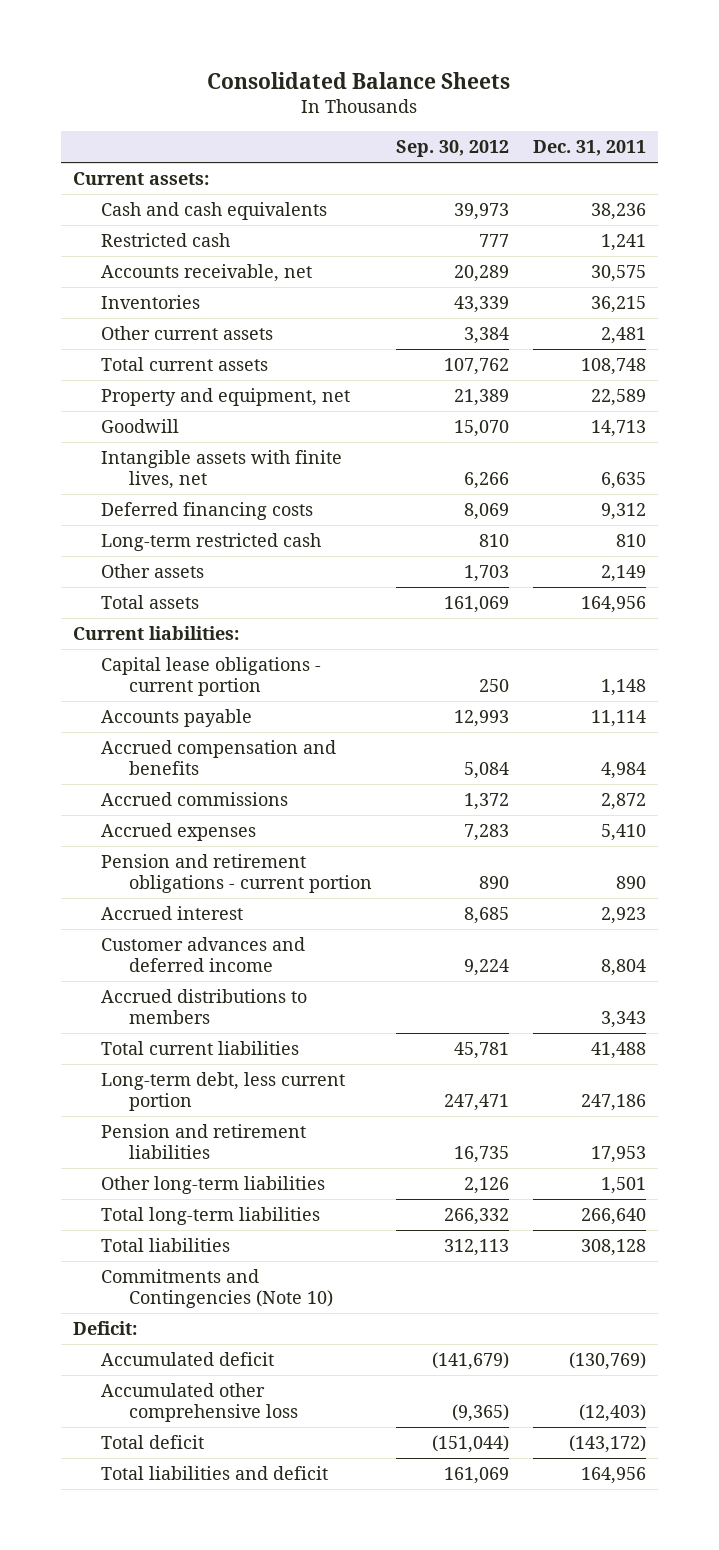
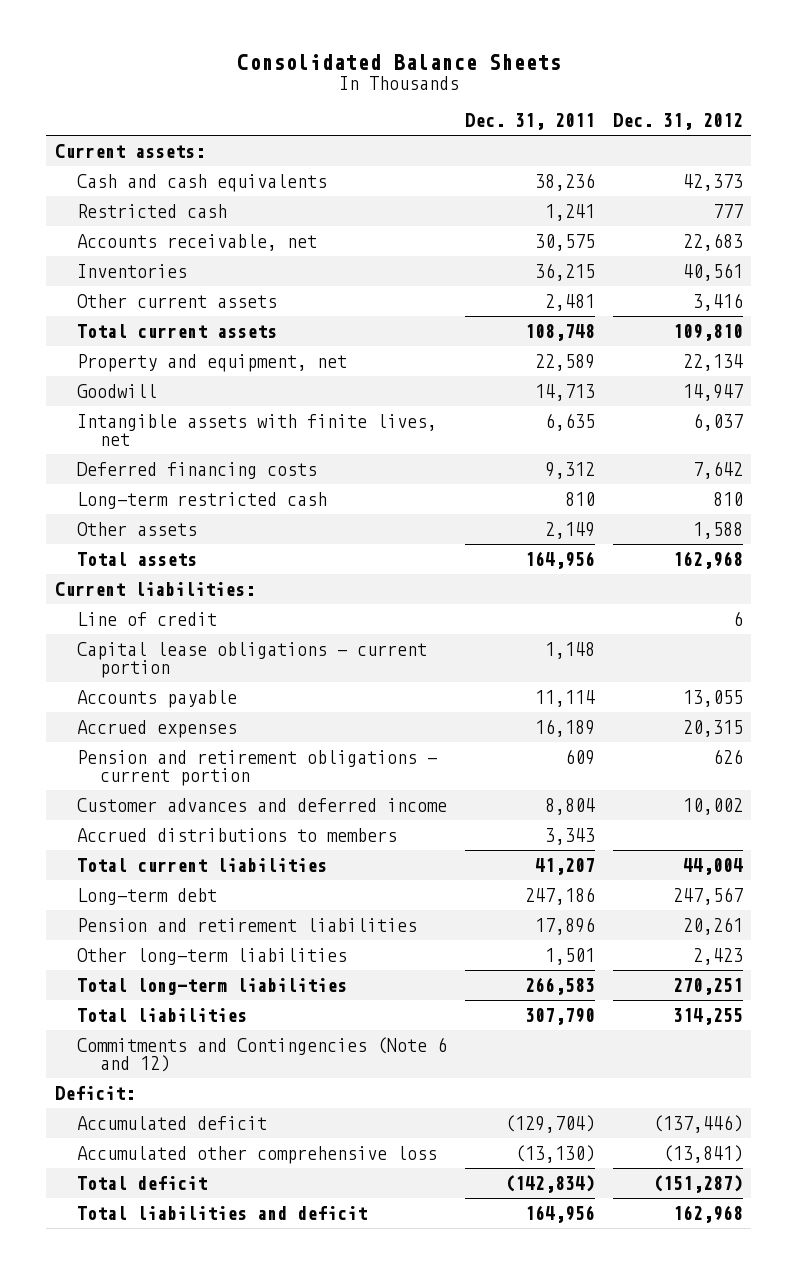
[395,140,509,158] Sep. 30, 2012 -> none
none -> [612,113,743,131] Dec. 31, 2012
none -> [77,611,218,626] Line of credit
[100,739,336,776] Accrued compensation and benefits -> none
[100,791,288,806] Accrued commissions -> none
[100,905,243,920] Accrued interest -> none
[601,823,647,841] 5,410 -> [534,718,595,737] 16,189
[616,876,647,890] 890 -> [564,748,595,765] 609
[591,1041,647,1059] 41,488 -> [534,857,595,875] 41,207
[100,1071,345,1112] Long-term debt, less current portion -> [77,887,218,905] Long-term debt
[591,1146,647,1164] 17,953 -> [534,916,595,935] 17,896
[581,1207,647,1225] 266,640 -> [524,976,595,995] 266,583
[581,1238,647,1256] 308,128 -> [524,1007,595,1025] 307,790
[100,1268,333,1309] Commitments and Contingencies (Note 10) -> [77,1036,448,1073] Commitments and Contingencies (Note 6 and 12)
[569,1351,647,1370] (130,769) -> [504,1114,595,1133] (129,704)
[579,1404,647,1423] (12,403) -> [514,1144,595,1163] (13,130)
[569,1434,647,1453] (143,172) -> [504,1174,595,1193] (142,834)

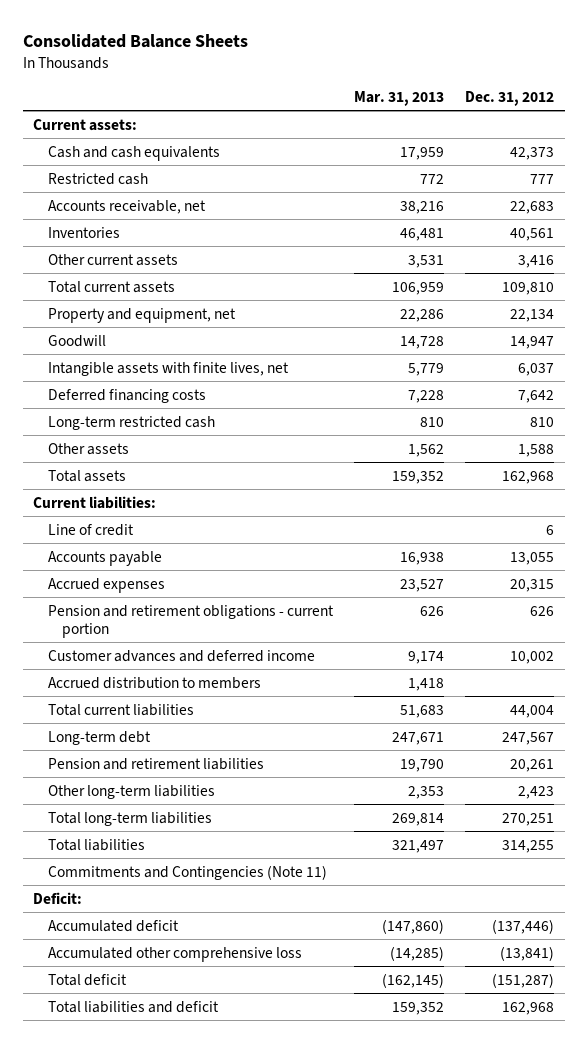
[464,113,595,131] Dec. 31, 2011 -> none
none -> [354,90,445,106] Mar. 31, 2013
[77,641,428,679] Capital lease obligations - current portion -> none
[77,827,398,842] Accrued distributions to members -> [47,676,261,689] Accrued distribution to members
[77,1036,448,1073] Commitments and Contingencies (Note 6 and 12) -> [47,864,327,880] Commitments and Contingencies (Note 11)

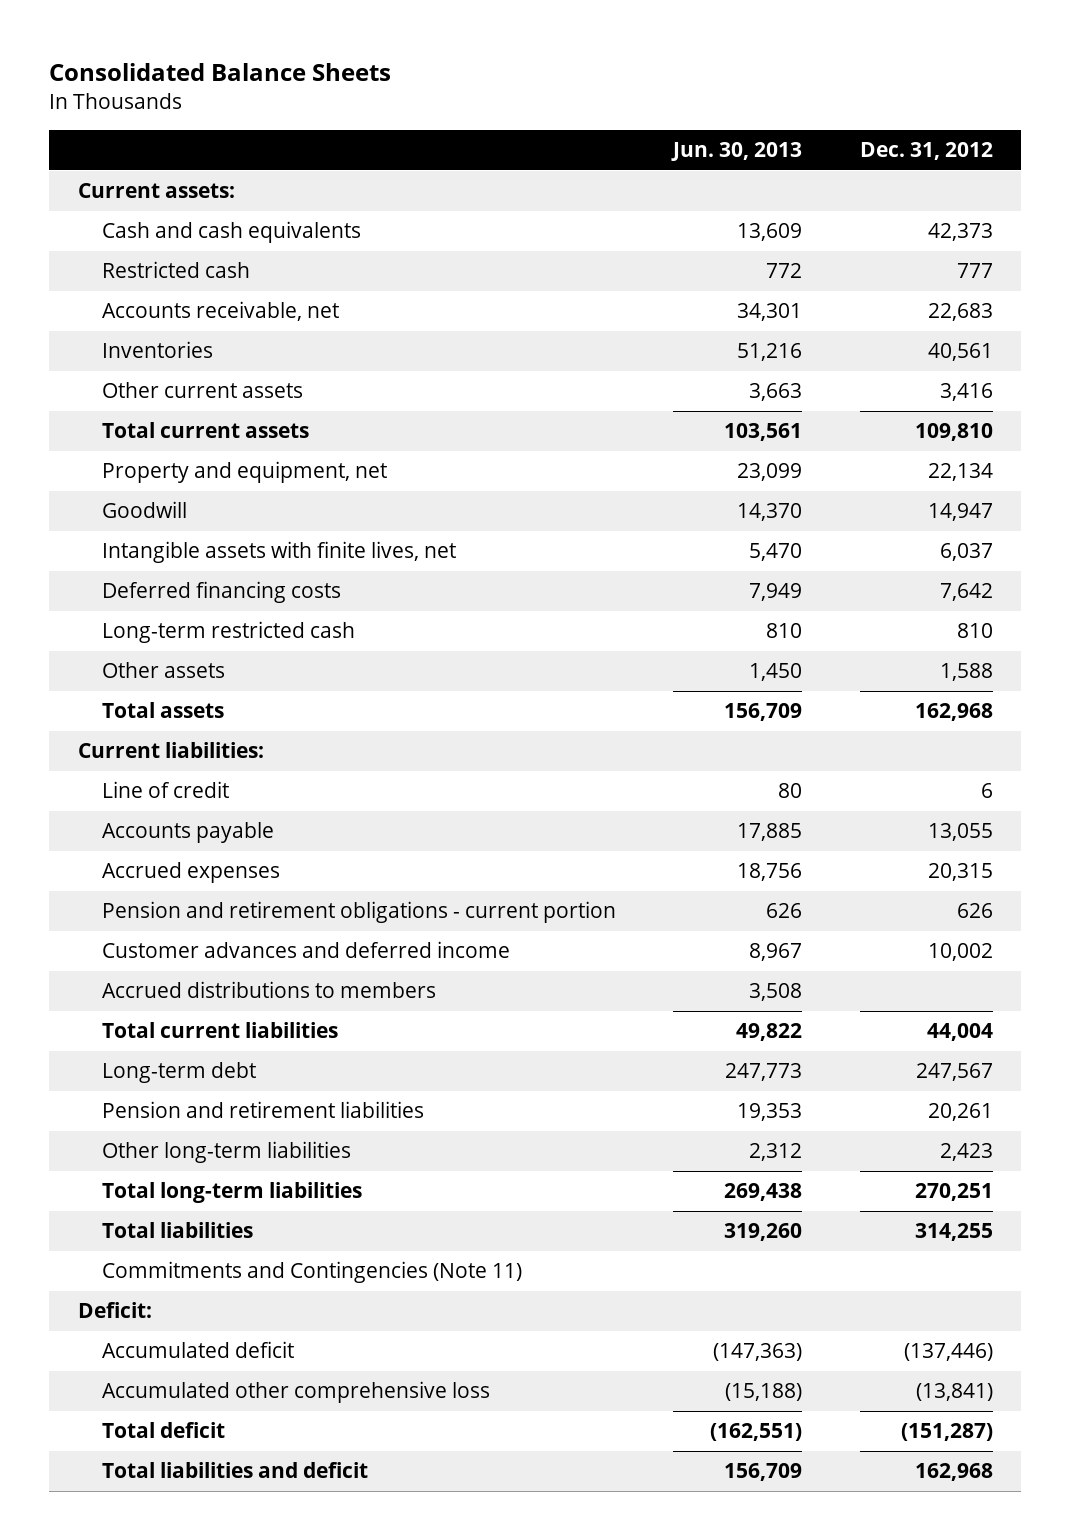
[354,90,445,106] Mar. 31, 2013 -> none
none -> [671,142,803,162] Jun. 30, 2013
[47,676,261,689] Accrued distribution to members -> [102,981,437,999] Accrued distributions to members

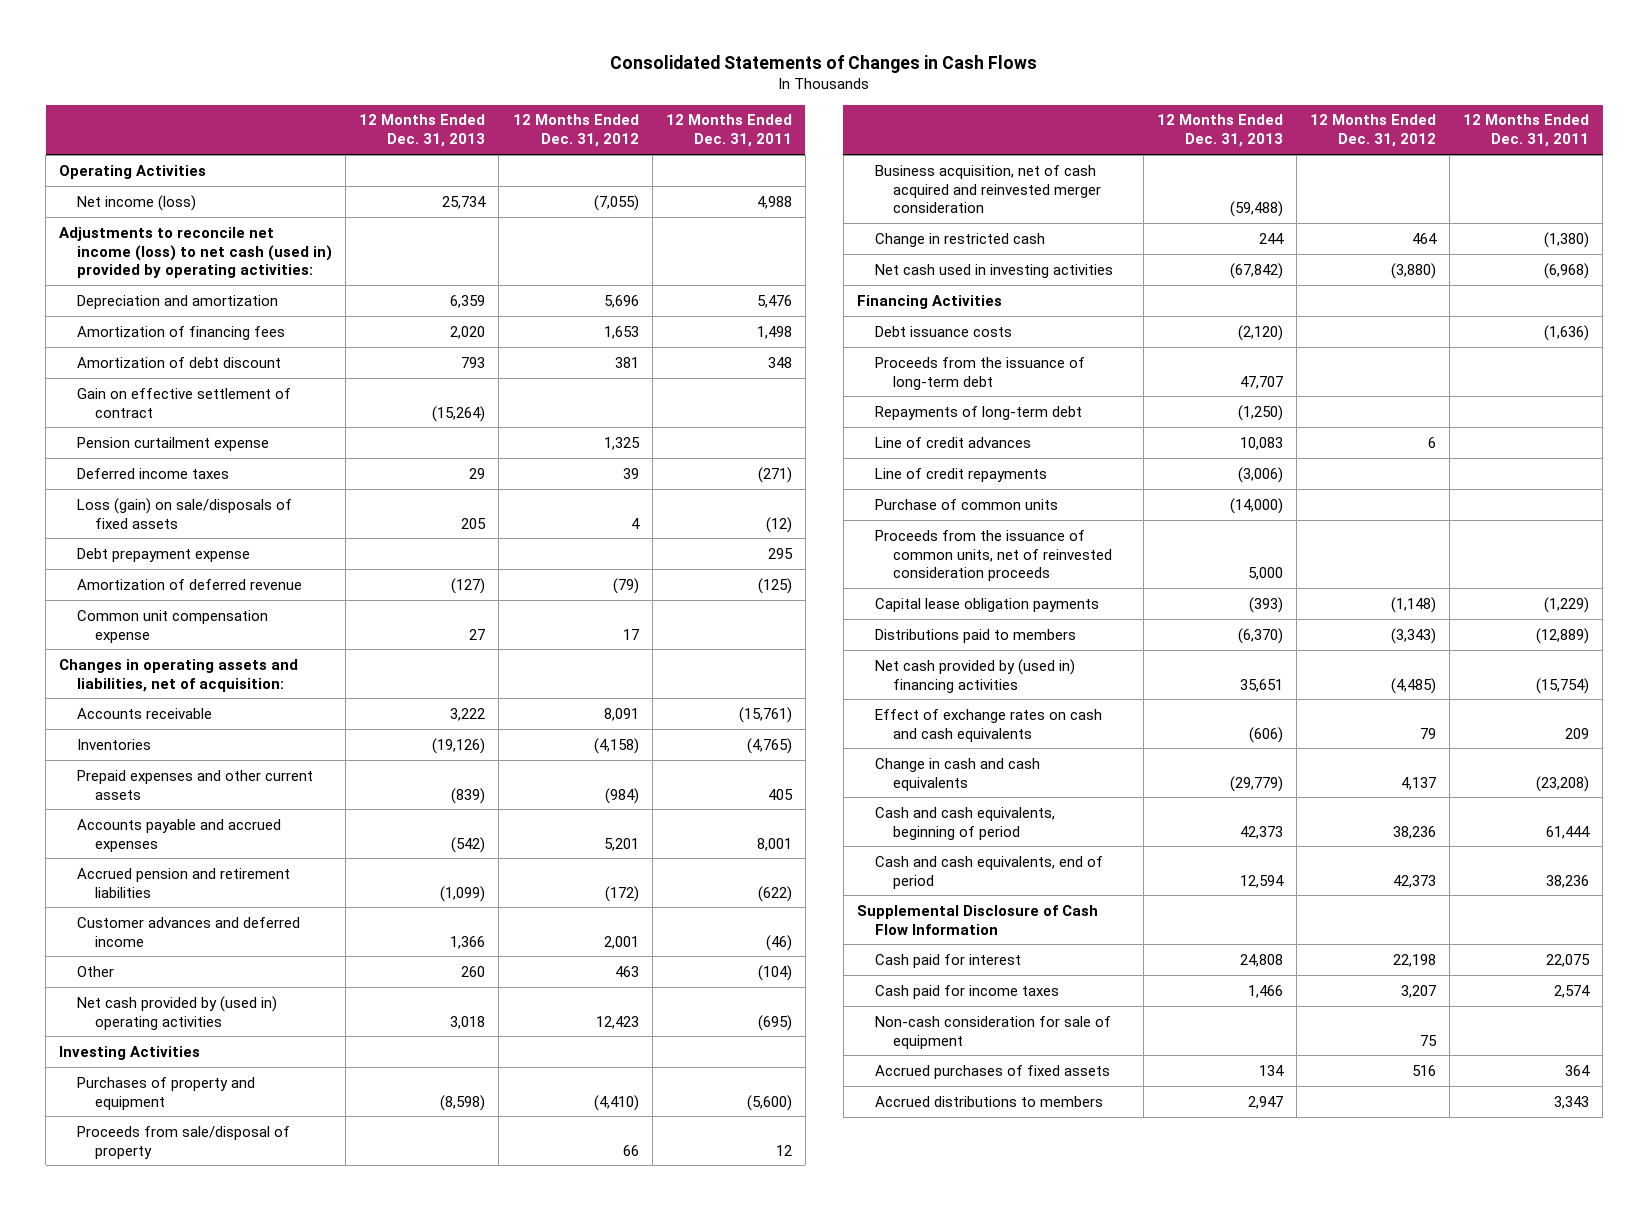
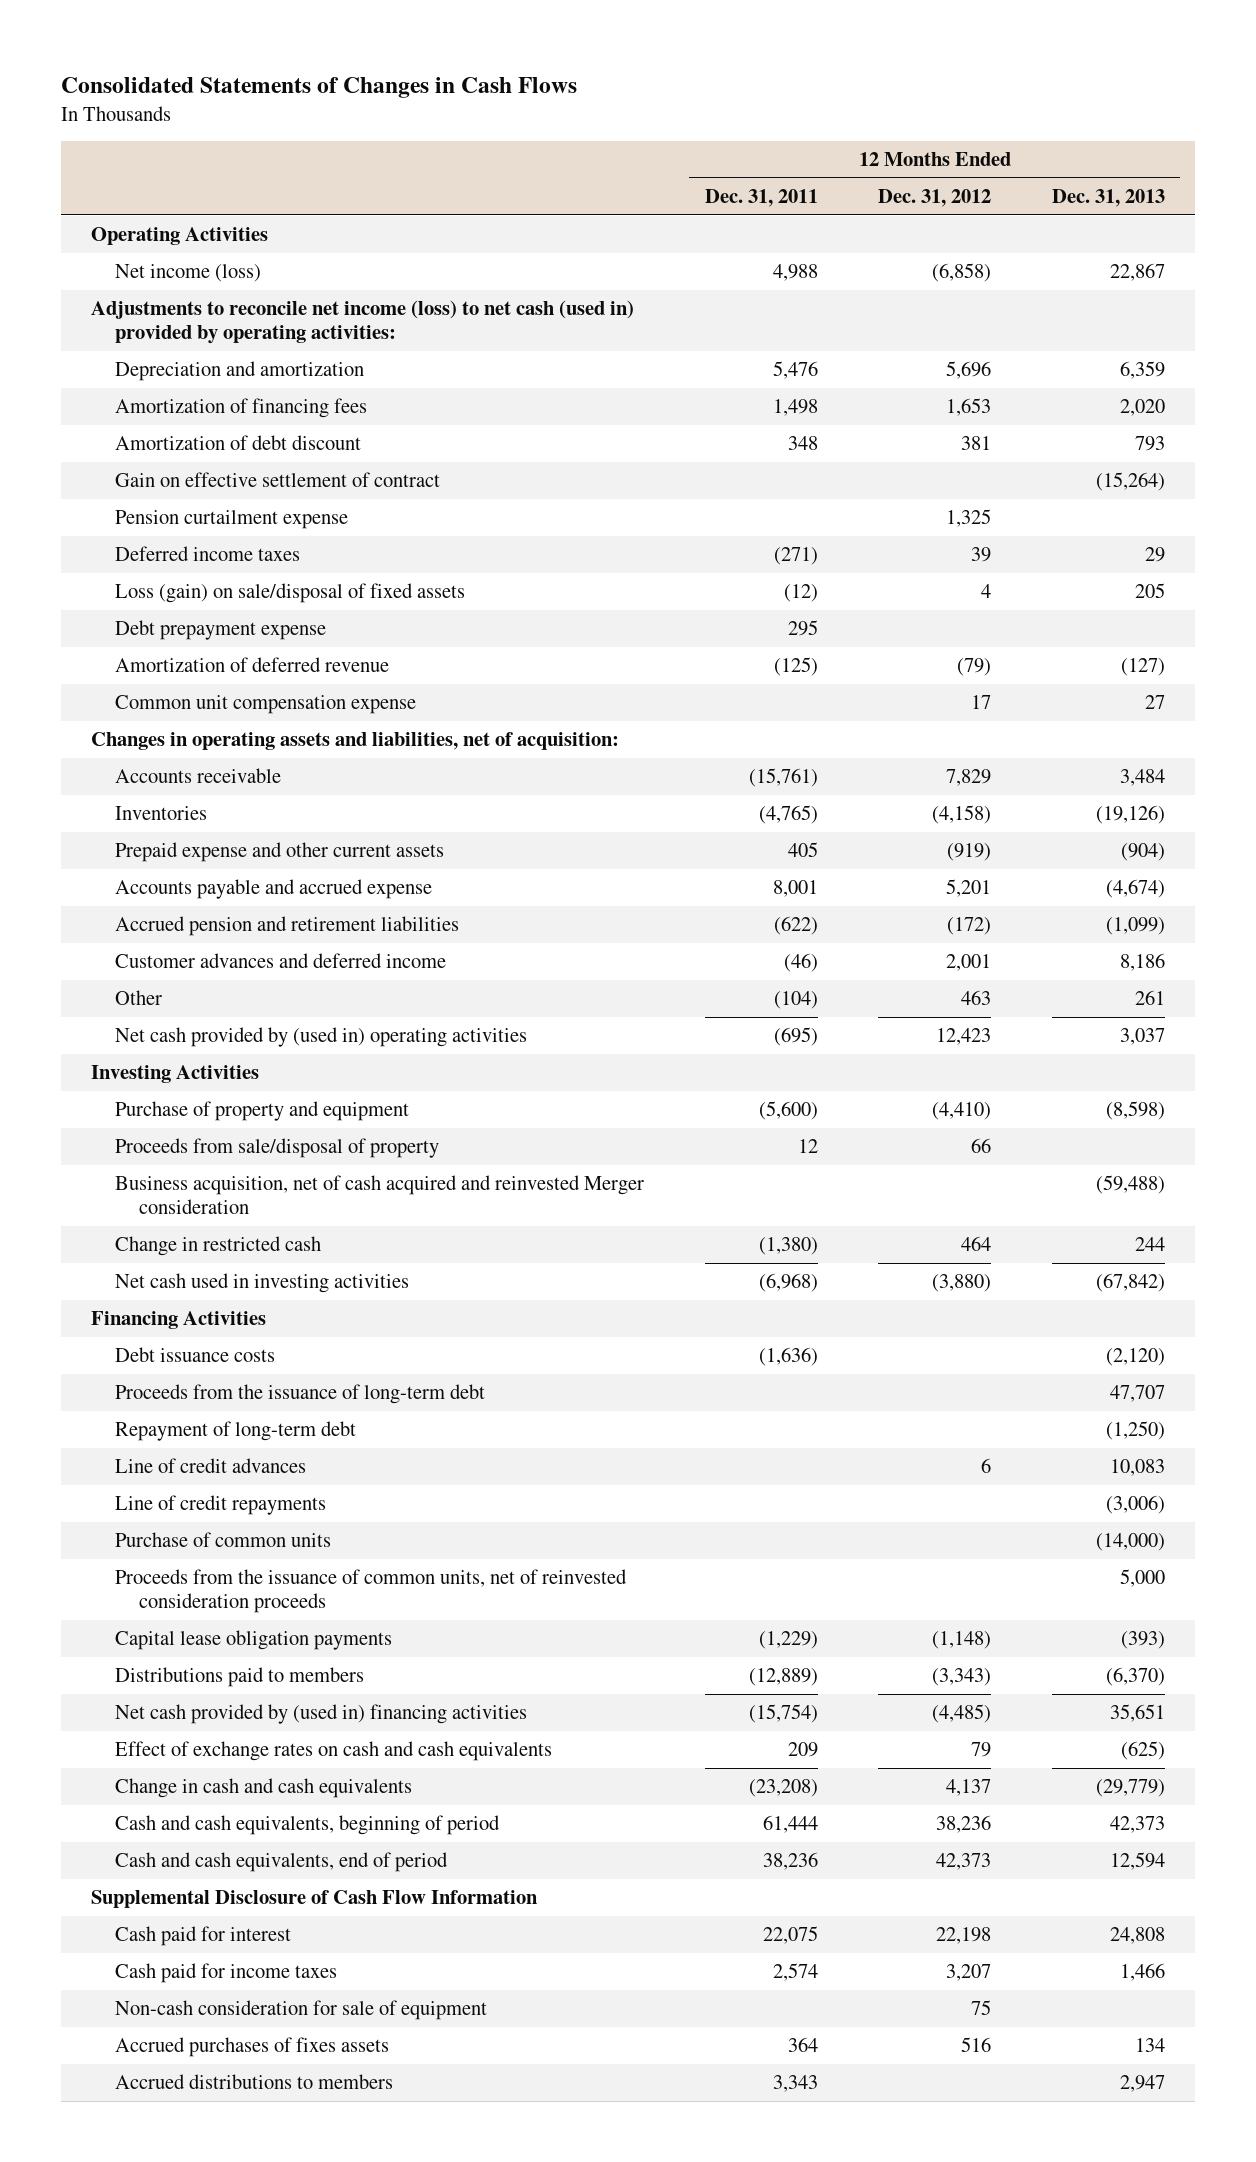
[442,195,487,209] 25,734 -> [1109,263,1165,282] 22,867
[593,194,639,211] (7,055) -> [932,263,992,283] (6,858)
[77,497,293,529] Loss (gain) on sale/disposals of fixed assets -> [115,583,466,604] Loss (gain) on sale/disposal of fixed assets
[450,707,486,721] 3,222 -> [1119,769,1165,787] 3,484
[603,707,639,721] 8,091 -> [946,769,992,787] 7,829
[77,769,314,800] Prepaid expenses and other current assets -> [115,842,445,863] Prepaid expense and other current assets
[451,787,486,804] (839) -> [1120,843,1165,862] (904)
[604,787,639,804] (984) -> [947,843,992,862] (919)
[77,818,282,852] Accounts payable and accrued expenses -> [115,879,433,900] Accounts payable and accrued expense
[451,836,486,853] (542) -> [1105,879,1165,899] (4,674)
[450,935,486,949] 1,366 -> [1119,953,1165,972] 8,186
[461,965,486,977] 260 -> [1134,990,1165,1006] 261
[450,1015,486,1029] 3,018 -> [1119,1028,1165,1046] 3,037
[77,1076,256,1110] Purchases of property and equipment -> [115,1101,410,1122] Purchase of property and equipment
[874,164,1101,214] Business acquisition, net of cash acquired and reinvested merger consideration -> [115,1175,645,1214] Business acquisition, net of cash acquired and reinvested Merger consideration
[874,405,1082,420] Repayments of long-term debt -> [115,1421,357,1442] Repayment of long-term debt
[1248,726,1283,743] (606) -> [1120,1741,1165,1761] (625)
[874,1064,1110,1079] Accrued purchases of fixed assets -> [115,2037,390,2058] Accrued purchases of fixes assets

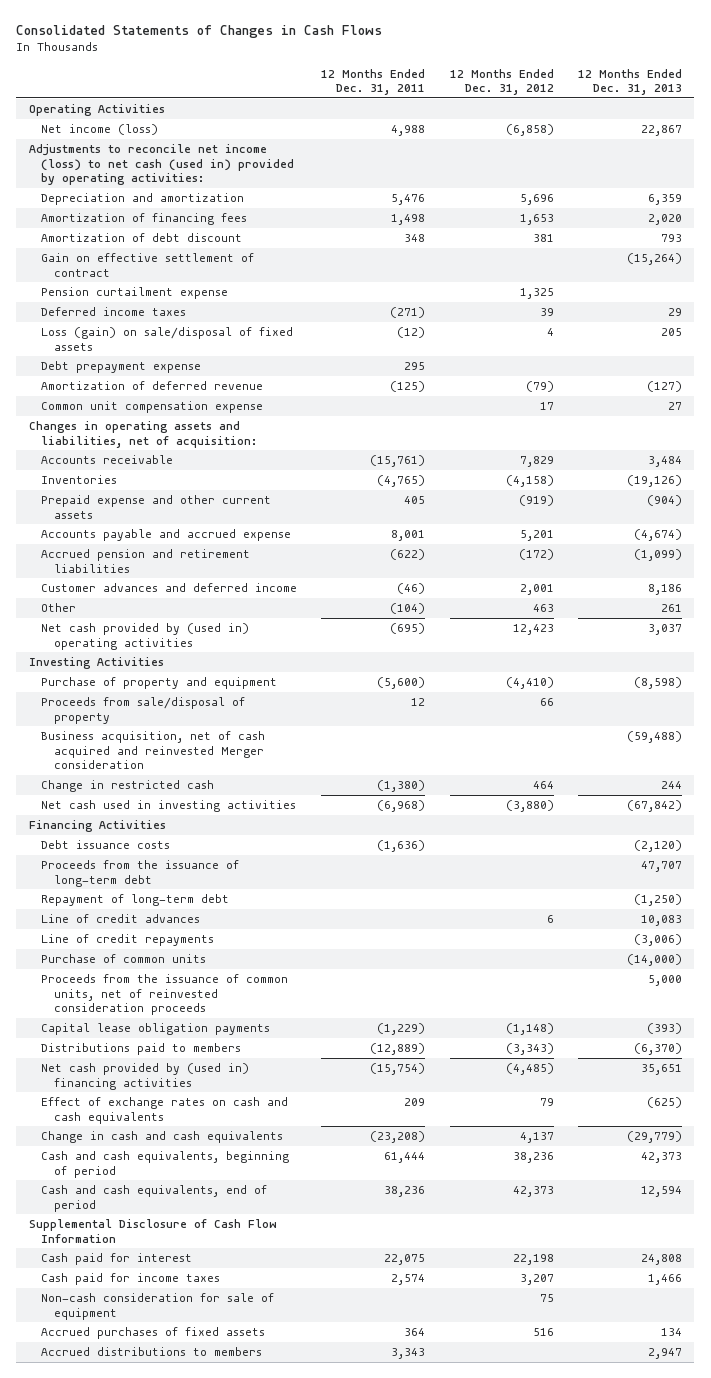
[115,2037,390,2058] Accrued purchases of fixes assets -> [41,1327,266,1340] Accrued purchases of fixed assets

